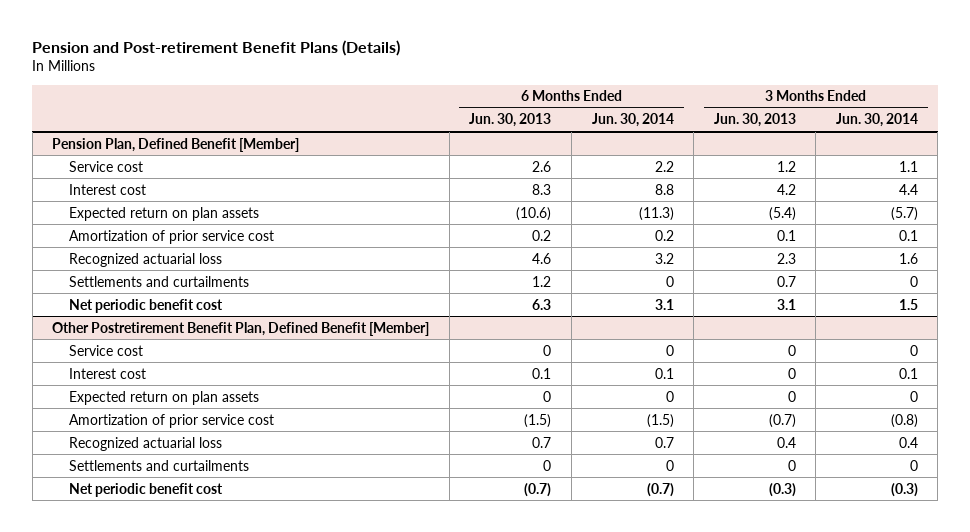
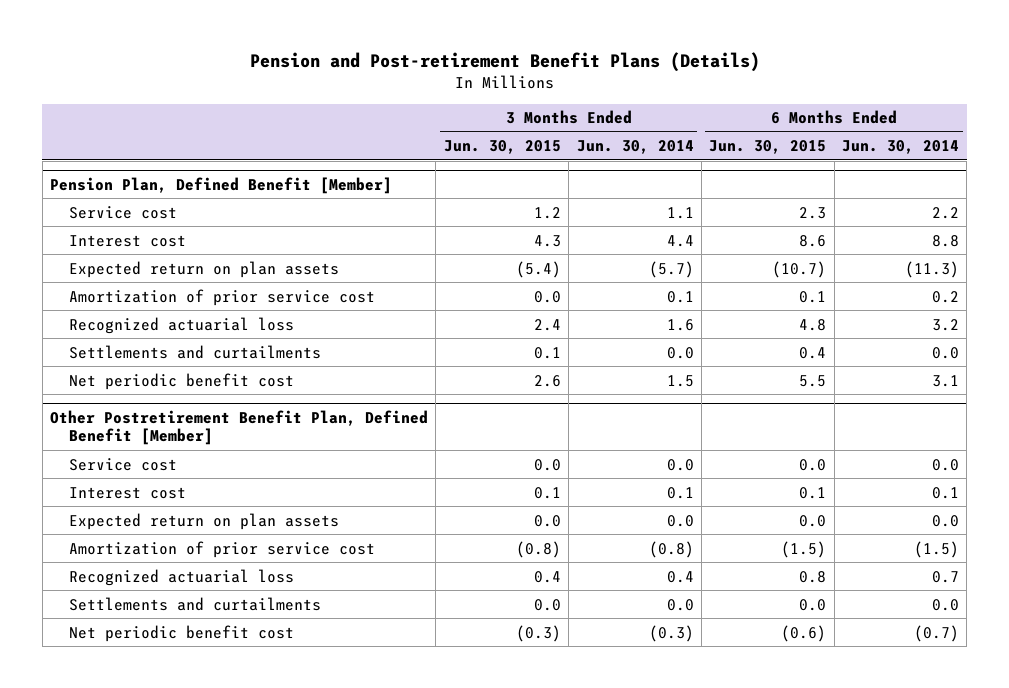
[469,113,552,128] Jun. 30, 2013 -> none
[713,113,796,128] Jun. 30, 2013 -> none
none -> [443,140,561,155] Jun. 30, 2015
none -> [709,140,827,155] Jun. 30, 2015
[665,275,674,287] 0 -> [932,346,960,359] 0.0
[909,275,918,287] 0 -> [666,346,694,359] 0.0
[665,344,674,356] 0 -> [932,458,960,471] 0.0
[909,344,918,356] 0 -> [666,458,694,471] 0.0
[665,390,674,402] 0 -> [932,514,960,527] 0.0
[909,390,918,402] 0 -> [666,514,694,527] 0.0
[665,459,674,471] 0 -> [932,598,960,611] 0.0
[909,459,918,471] 0 -> [666,598,694,611] 0.0

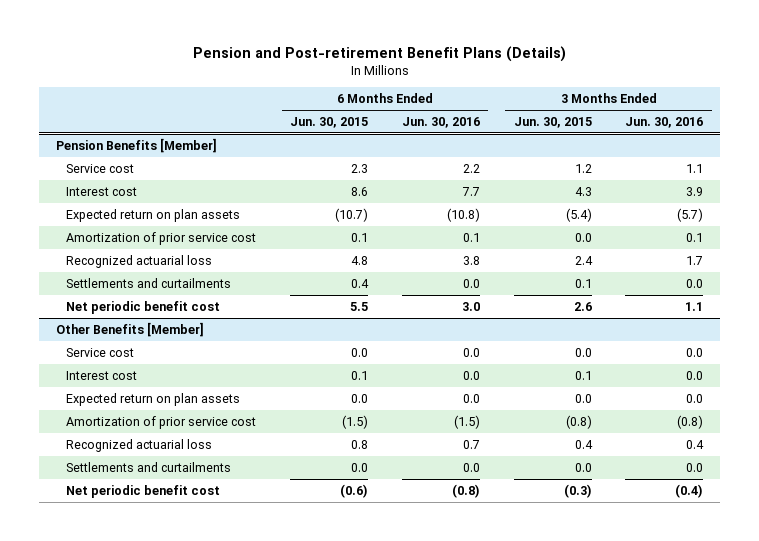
[576,140,694,155] Jun. 30, 2014 -> none
[842,140,960,155] Jun. 30, 2014 -> none
none -> [401,116,480,128] Jun. 30, 2016
none -> [625,116,704,128] Jun. 30, 2016
[50,176,393,194] Pension Plan, Defined Benefit [Member] -> [55,137,217,153] Pension Benefits [Member]
[50,409,429,446] Other Postretirement Benefit Plan, Defined Benefit [Member] -> [55,321,204,337] Other Benefits [Member]

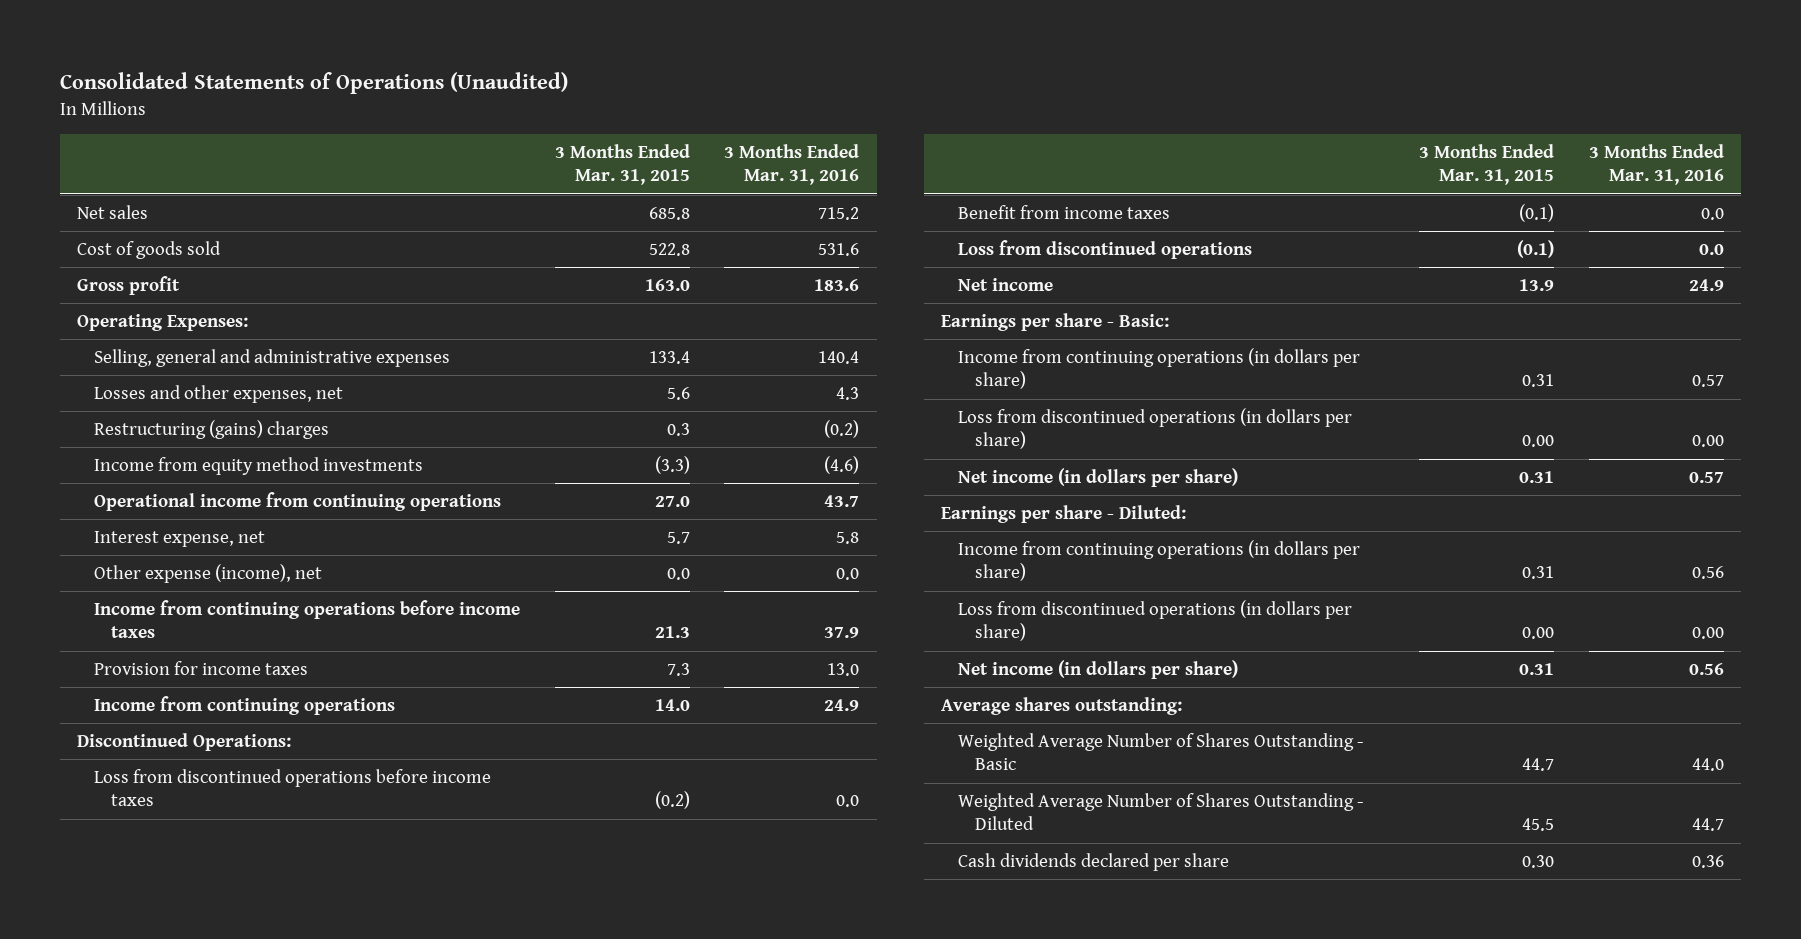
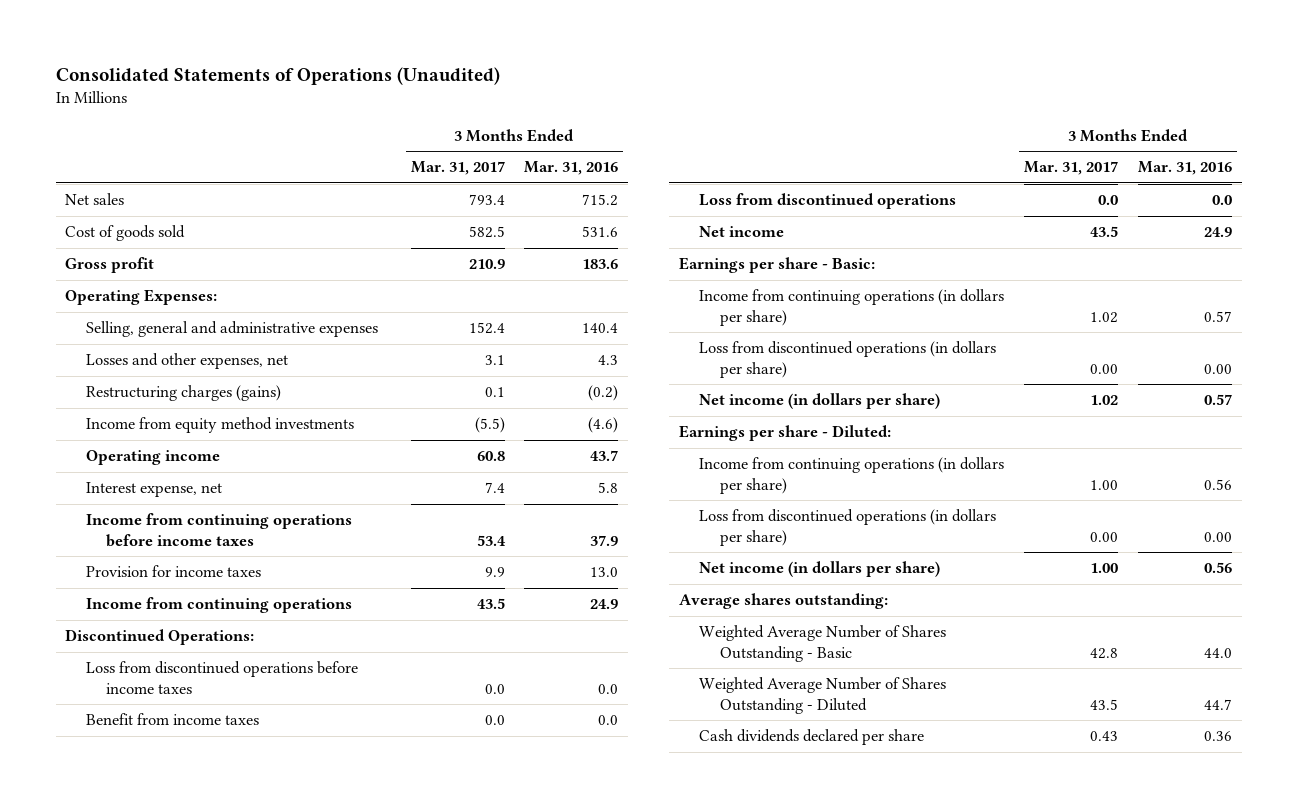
[554,143,690,186] 3 Months Ended Mar. 31, 2015 -> none
none -> [410,161,505,176] Mar. 31, 2017
[93,420,329,440] Restructuring (gains) charges -> [85,385,281,402] Restructuring charges (gains)
[93,492,501,512] Operational income from continuing operations -> [85,450,220,466] Operating income
[93,564,322,584] Other expense (income), net -> none

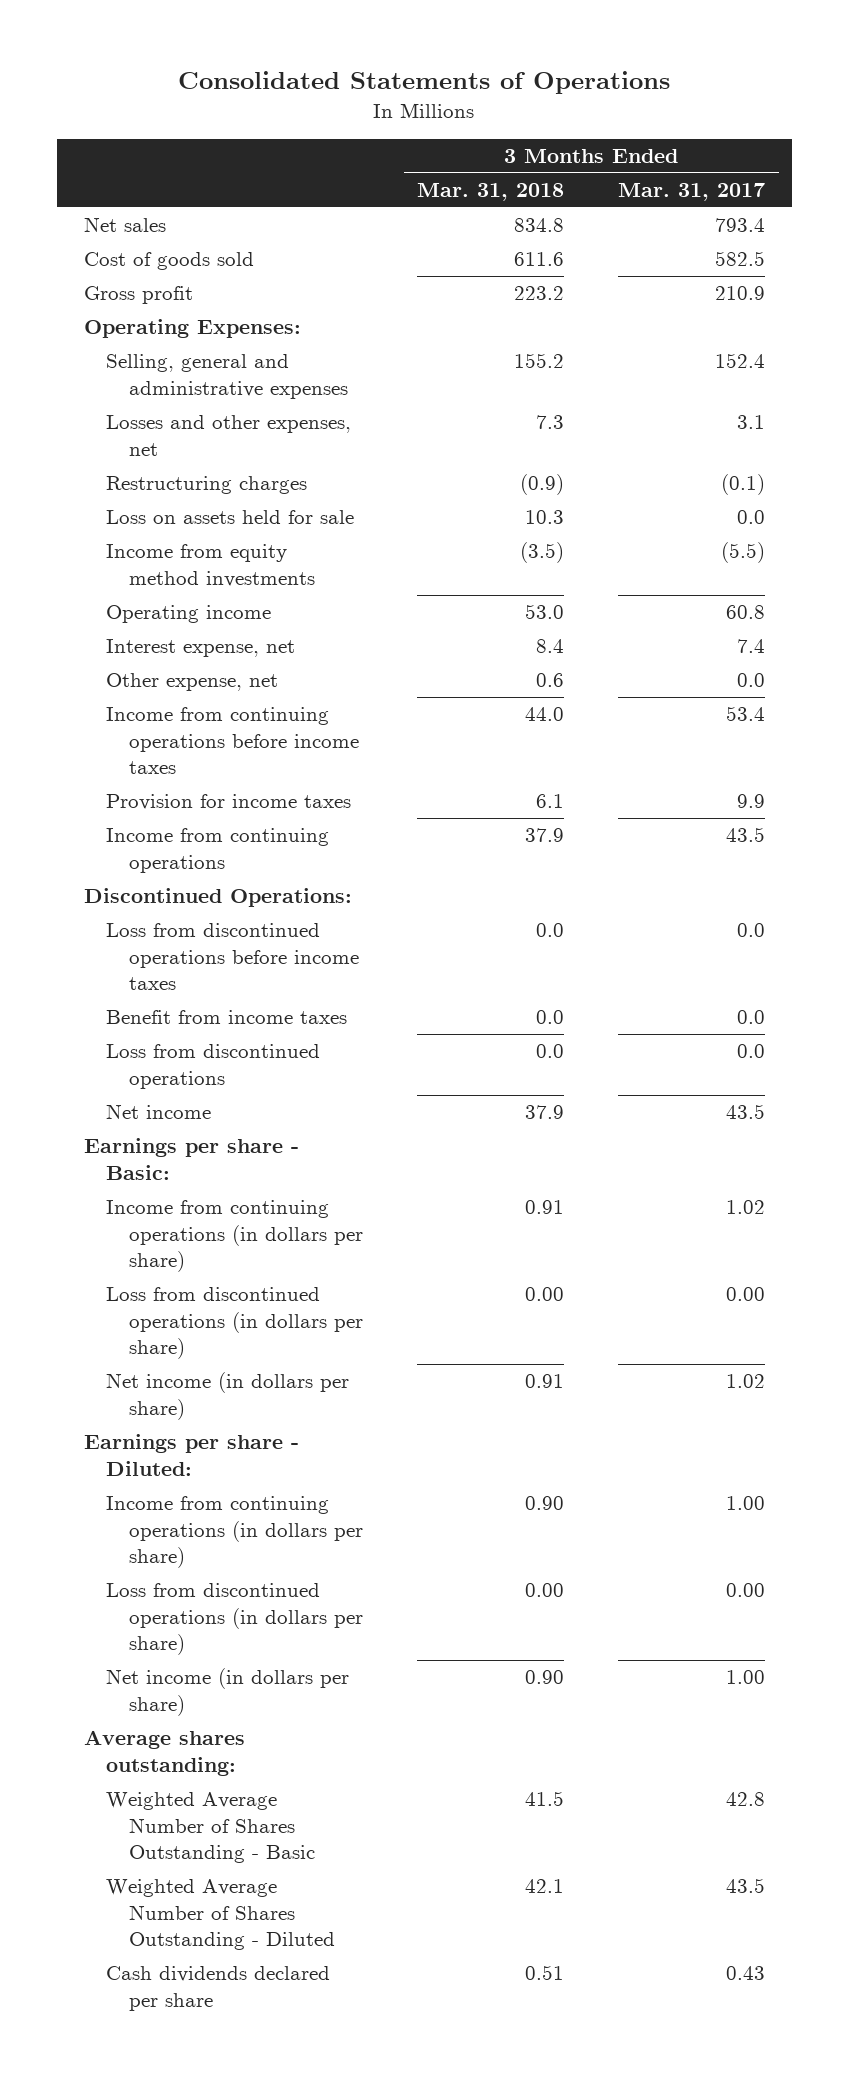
[55,67,500,86] Consolidated Statements of Operations (Unaudited) -> [178,71,671,95] Consolidated Statements of Operations
[524,161,619,176] Mar. 31, 2016 -> none
none -> [417,183,565,202] Mar. 31, 2018
[85,385,281,402] Restructuring charges (gains) -> [106,476,308,495] Restructuring charges
[484,387,505,398] 0.1 -> [721,474,766,496] (0.1)
none -> [106,510,355,525] Loss on assets held for sale
none -> [106,673,279,692] Other expense, net

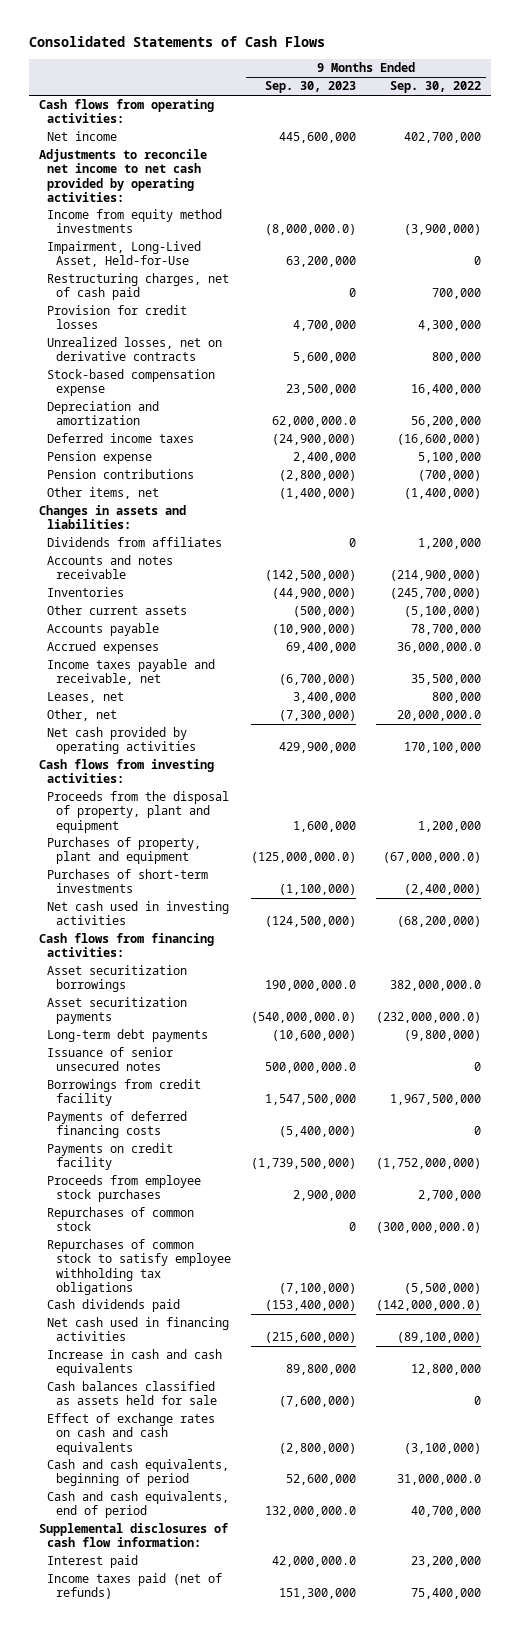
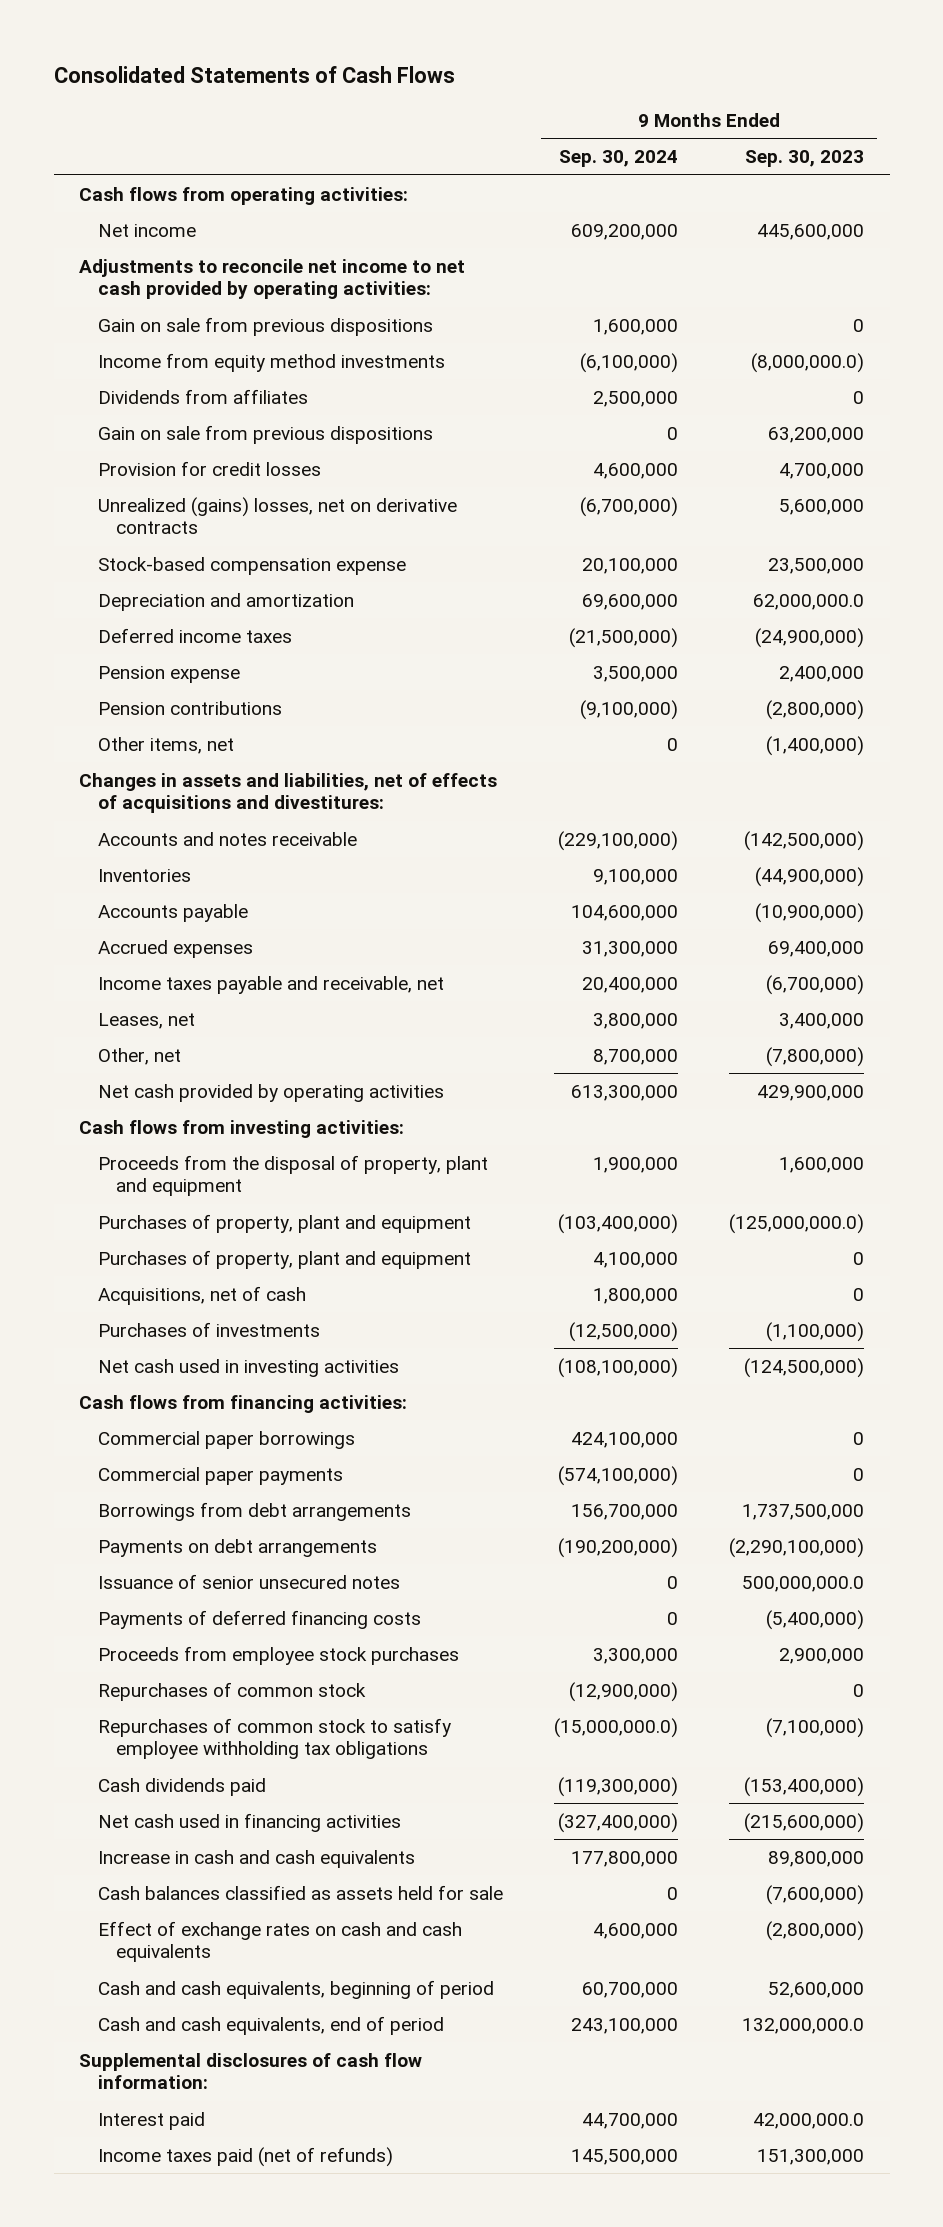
[390,81,482,94] Sep. 30, 2022 -> none
none -> [558,150,678,168] Sep. 30, 2024
none -> [97,316,433,336] Gain on sale from previous dispositions
[47,273,230,301] Restructuring charges, net of cash paid -> none
[47,537,223,548] Dividends from affiliates -> [97,388,308,404] Dividends from affiliates
[47,241,202,268] Impairment, Long-Lived Asset, Held-for-Use -> [97,424,433,444] Gain on sale from previous dispositions
[47,337,223,362] Unrealized losses, net on derivative contracts -> [97,496,457,535] Unrealized (gains) losses, net on derivative contracts
[38,505,186,530] Changes in assets and liabilities: -> [79,772,498,814] Changes in assets and liabilities, net of effects of acquisitions and divestitures:
[47,605,188,616] Other current assets -> none
[279,710,357,722] (7,300,000) -> [766,1046,865,1067] (7,800,000)
none -> [97,1249,471,1269] Purchases of property, plant and equipment
none -> [97,1285,306,1305] Acquisitions, net of cash
[47,869,209,894] Purchases of short-term investments -> [97,1321,320,1337] Purchases of investments
[47,965,188,993] Asset securitization borrowings -> none
[47,997,188,1025] Asset securitization payments -> none
[47,1029,209,1043] Long-term debt payments -> none
none -> [97,1430,355,1449] Commercial paper borrowings
none -> [97,1466,343,1485] Commercial paper payments
none -> [97,1501,411,1521] Borrowings from debt arrangements
none -> [97,1538,377,1557] Payments on debt arrangements
[47,1079,202,1107] Borrowings from credit facility -> none
[47,1143,174,1171] Payments on credit facility -> none

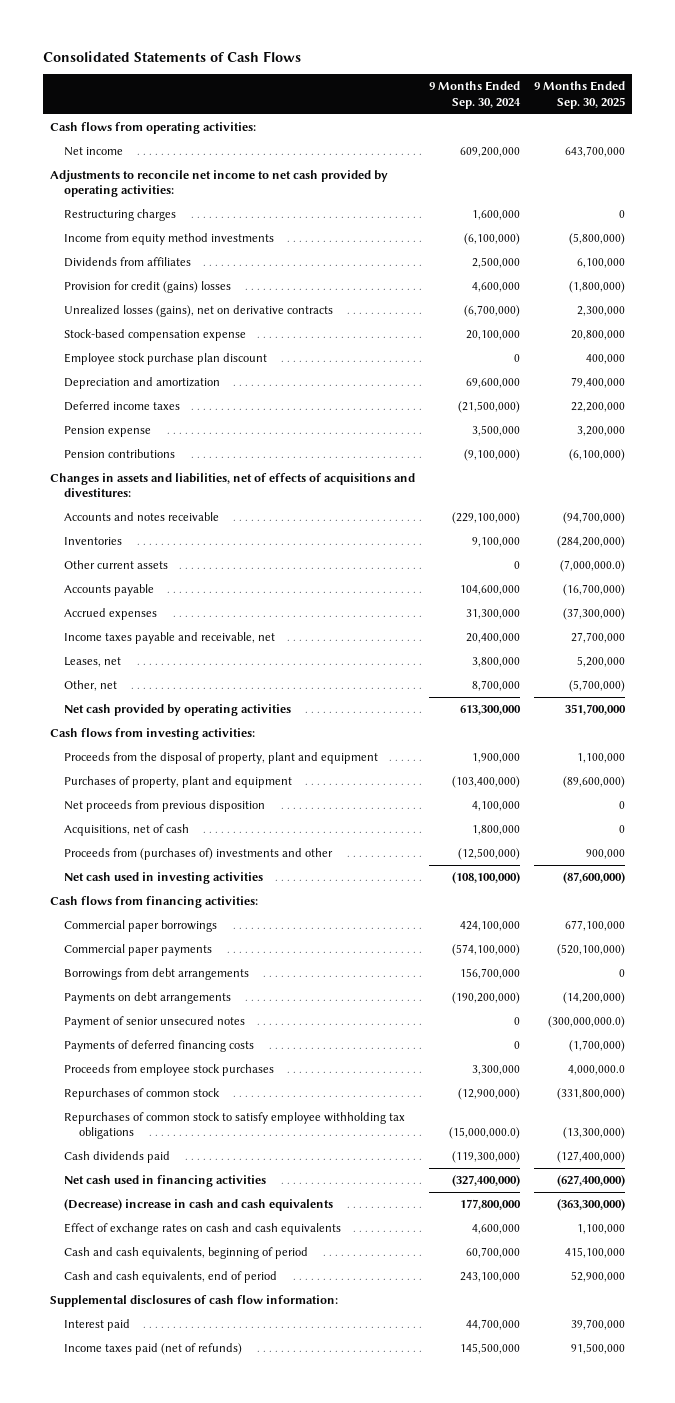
[745,150,865,168] Sep. 30, 2023 -> none
none -> [533,81,625,109] 9 Months Ended Sep. 30, 2025
[97,316,433,336] Gain on sale from previous dispositions -> [64,208,177,221] Restructuring charges
[97,424,433,444] Gain on sale from previous dispositions -> none
[97,460,321,476] Provision for credit losses -> [64,280,232,293] Provision for credit (gains) losses
[97,496,457,535] Unrealized (gains) losses, net on derivative contracts -> [64,304,334,317] Unrealized losses (gains), net on derivative contracts
none -> [64,352,268,365] Employee stock purchase plan discount
[97,736,234,754] Other items, net -> none
none -> [64,559,169,569] Other current assets
[97,1249,471,1269] Purchases of property, plant and equipment -> [64,799,266,812] Net proceeds from previous disposition
[97,1321,320,1337] Purchases of investments -> [64,847,334,860] Proceeds from (purchases of) investments and other
[97,1573,400,1589] Issuance of senior unsecured notes -> [64,1015,246,1028] Payment of senior unsecured notes
[97,1884,503,1900] Cash balances classified as assets held for sale -> none
[97,1849,415,1868] Increase in cash and cash equivalents -> [64,1198,334,1211] (Decrease) increase in cash and cash equivalents

